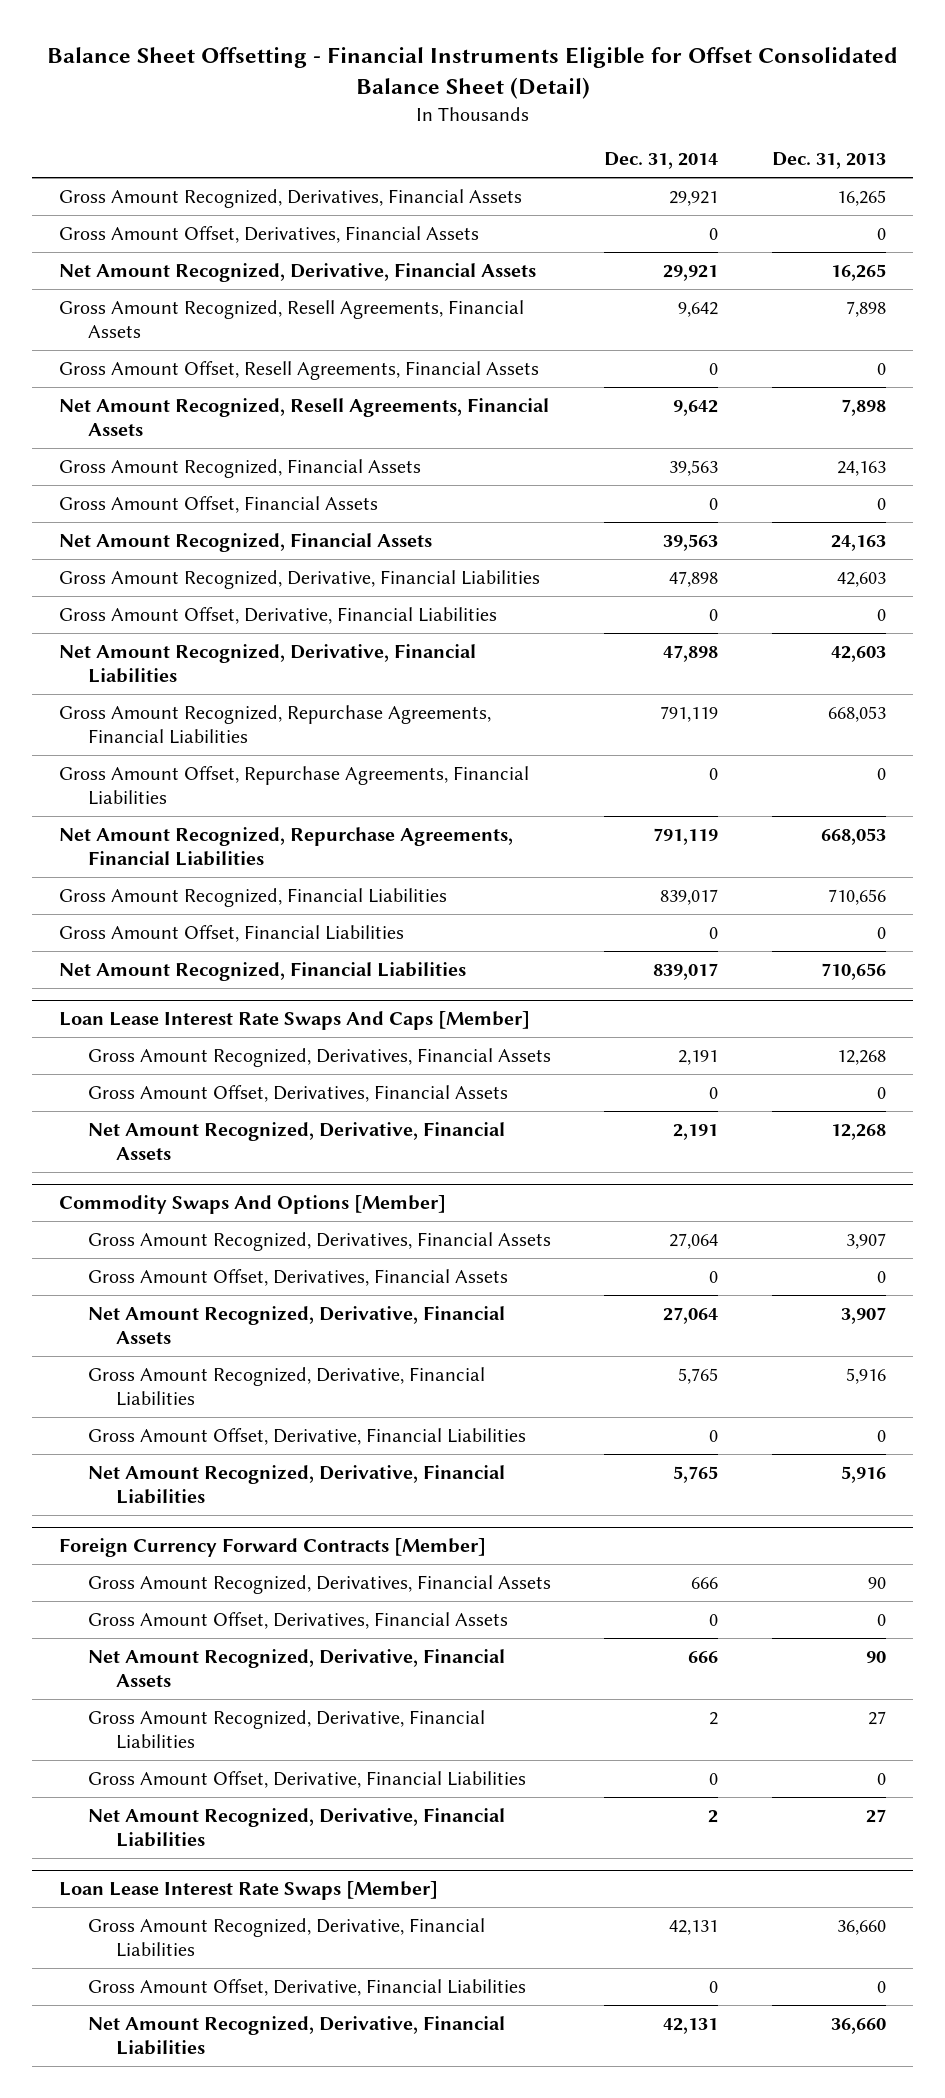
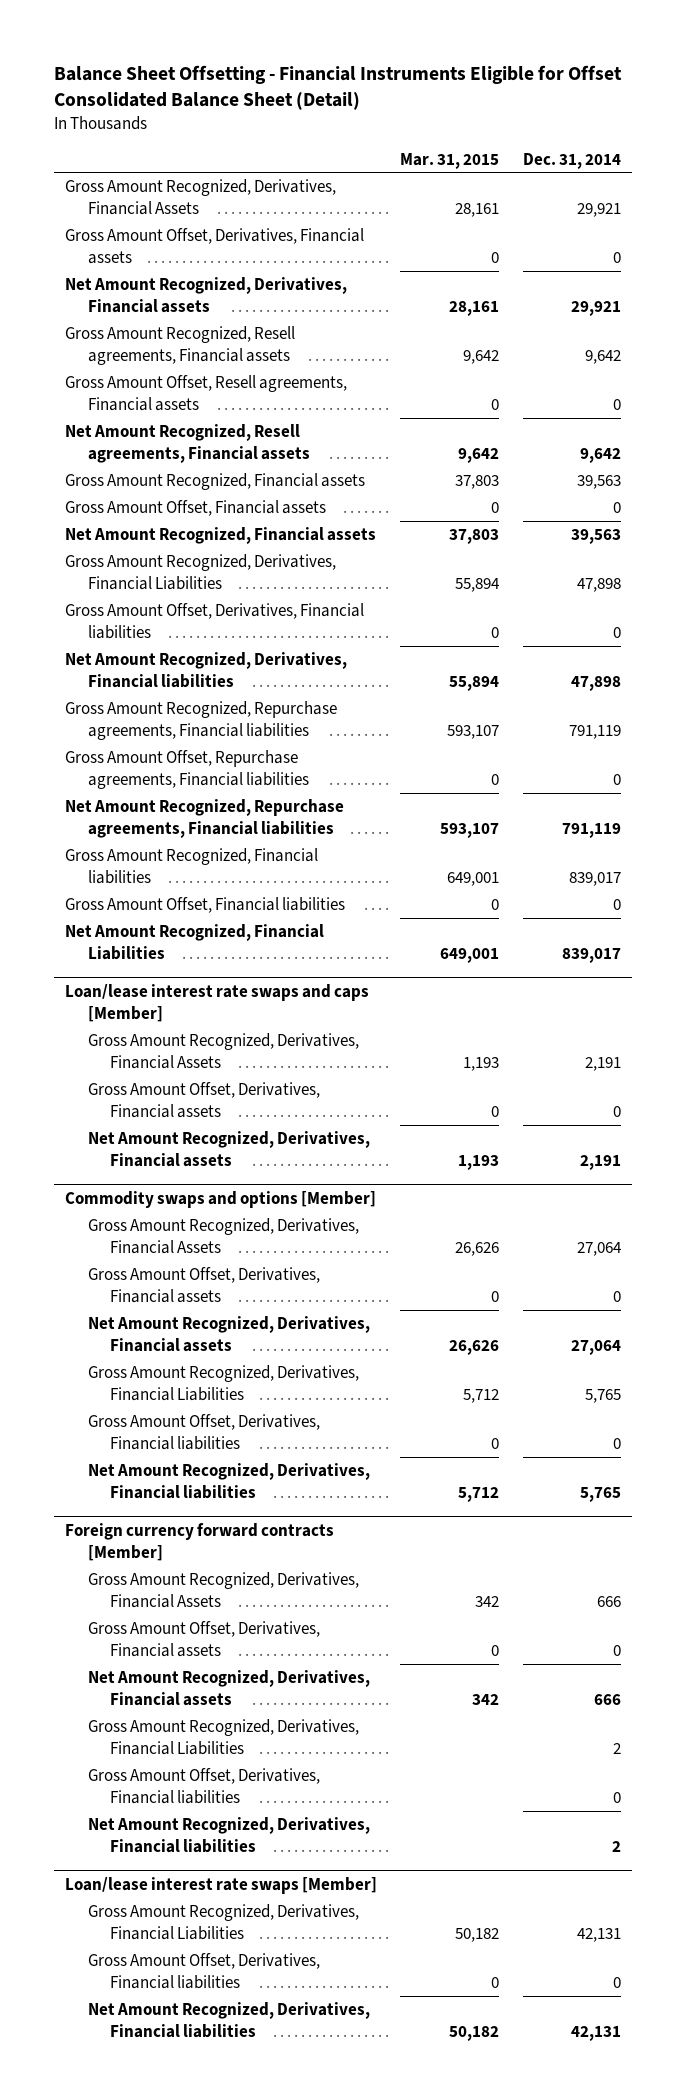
[772,152,887,170] Dec. 31, 2013 -> none
none -> [400,152,500,169] Mar. 31, 2015
[59,225,480,243] Gross Amount Offset, Derivatives, Financial Assets -> [65,227,365,264] Gross Amount Offset, Derivatives, Financial assets
[59,262,537,282] Net Amount Recognized, Derivative, Financial Assets -> [65,276,348,313] Net Amount Recognized, Derivatives, Financial assets
[59,299,525,339] Gross Amount Recognized, Resell Agreements, Financial Assets -> [65,325,296,365] Gross Amount Recognized, Resell agreements, Financial assets
[59,360,540,380] Gross Amount Offset, Resell Agreements, Financial Assets -> [65,374,348,411] Gross Amount Offset, Resell agreements, Financial assets
[59,397,550,437] Net Amount Recognized, Resell Agreements, Financial Assets -> [65,423,310,463] Net Amount Recognized, Resell agreements, Financial assets
[59,458,422,478] Gross Amount Recognized, Financial Assets -> [65,472,366,490] Gross Amount Recognized, Financial assets
[59,495,379,513] Gross Amount Offset, Financial Assets -> [65,499,327,516] Gross Amount Offset, Financial assets
[59,532,433,552] Net Amount Recognized, Financial Assets -> [65,526,377,544] Net Amount Recognized, Financial assets
[59,569,541,589] Gross Amount Recognized, Derivative, Financial Liabilities -> [65,553,337,590] Gross Amount Recognized, Derivatives, Financial Liabilities
[59,606,498,624] Gross Amount Offset, Derivative, Financial Liabilities -> [65,602,365,639] Gross Amount Offset, Derivatives, Financial liabilities
[59,643,477,684] Net Amount Recognized, Derivative, Financial Liabilities -> [65,651,348,688] Net Amount Recognized, Derivatives, Financial liabilities
[59,704,492,745] Gross Amount Recognized, Repurchase Agreements, Financial Liabilities -> [65,700,338,740] Gross Amount Recognized, Repurchase agreements, Financial liabilities
[59,765,530,806] Gross Amount Offset, Repurchase Agreements, Financial Liabilities -> [65,749,309,789] Gross Amount Offset, Repurchase agreements, Financial liabilities
[59,826,514,867] Net Amount Recognized, Repurchase Agreements, Financial Liabilities -> [65,798,345,838] Net Amount Recognized, Repurchase agreements, Financial liabilities
[59,887,448,907] Gross Amount Recognized, Financial Liabilities -> [65,847,319,884] Gross Amount Recognized, Financial liabilities
[59,924,405,942] Gross Amount Offset, Financial Liabilities -> [65,896,346,913] Gross Amount Offset, Financial liabilities
[59,1011,531,1031] Loan Lease Interest Rate Swaps And Caps [Member] -> [65,983,370,1022] Loan/lease interest rate swaps and caps [Member]
[87,1084,508,1102] Gross Amount Offset, Derivatives, Financial Assets -> [87,1081,320,1118] Gross Amount Offset, Derivatives, Financial assets
[87,1121,505,1161] Net Amount Recognized, Derivative, Financial Assets -> [87,1130,370,1167] Net Amount Recognized, Derivatives, Financial assets
[59,1195,447,1215] Commodity Swaps And Options [Member] -> [65,1190,377,1208] Commodity swaps and options [Member]
[87,1268,508,1286] Gross Amount Offset, Derivatives, Financial Assets -> [87,1266,320,1303] Gross Amount Offset, Derivatives, Financial assets
[87,1305,505,1345] Net Amount Recognized, Derivative, Financial Assets -> [87,1315,370,1352] Net Amount Recognized, Derivatives, Financial assets
[87,1366,485,1407] Gross Amount Recognized, Derivative, Financial Liabilities -> [87,1364,359,1401] Gross Amount Recognized, Derivatives, Financial Liabilities
[87,1427,526,1445] Gross Amount Offset, Derivative, Financial Liabilities -> [87,1413,320,1450] Gross Amount Offset, Derivatives, Financial liabilities
[87,1464,505,1505] Net Amount Recognized, Derivative, Financial Liabilities -> [87,1462,370,1499] Net Amount Recognized, Derivatives, Financial liabilities
[59,1538,487,1558] Foreign Currency Forward Contracts [Member] -> [65,1522,335,1561] Foreign currency forward contracts [Member]
[87,1611,508,1629] Gross Amount Offset, Derivatives, Financial Assets -> [87,1620,320,1657] Gross Amount Offset, Derivatives, Financial assets
[87,1648,505,1688] Net Amount Recognized, Derivative, Financial Assets -> [87,1669,370,1706] Net Amount Recognized, Derivatives, Financial assets
[87,1709,485,1750] Gross Amount Recognized, Derivative, Financial Liabilities -> [87,1718,359,1755] Gross Amount Recognized, Derivatives, Financial Liabilities
[87,1770,526,1788] Gross Amount Offset, Derivative, Financial Liabilities -> [87,1767,320,1804] Gross Amount Offset, Derivatives, Financial liabilities
[87,1807,505,1848] Net Amount Recognized, Derivative, Financial Liabilities -> [87,1816,370,1853] Net Amount Recognized, Derivatives, Financial liabilities
[59,1881,439,1901] Loan Lease Interest Rate Swaps [Member] -> [65,1876,378,1894] Loan/lease interest rate swaps [Member]
[87,1917,485,1958] Gross Amount Recognized, Derivative, Financial Liabilities -> [87,1903,359,1940] Gross Amount Recognized, Derivatives, Financial Liabilities
[87,1978,526,1996] Gross Amount Offset, Derivative, Financial Liabilities -> [87,1952,320,1989] Gross Amount Offset, Derivatives, Financial liabilities
[87,2015,505,2056] Net Amount Recognized, Derivative, Financial Liabilities -> [87,2001,370,2038] Net Amount Recognized, Derivatives, Financial liabilities

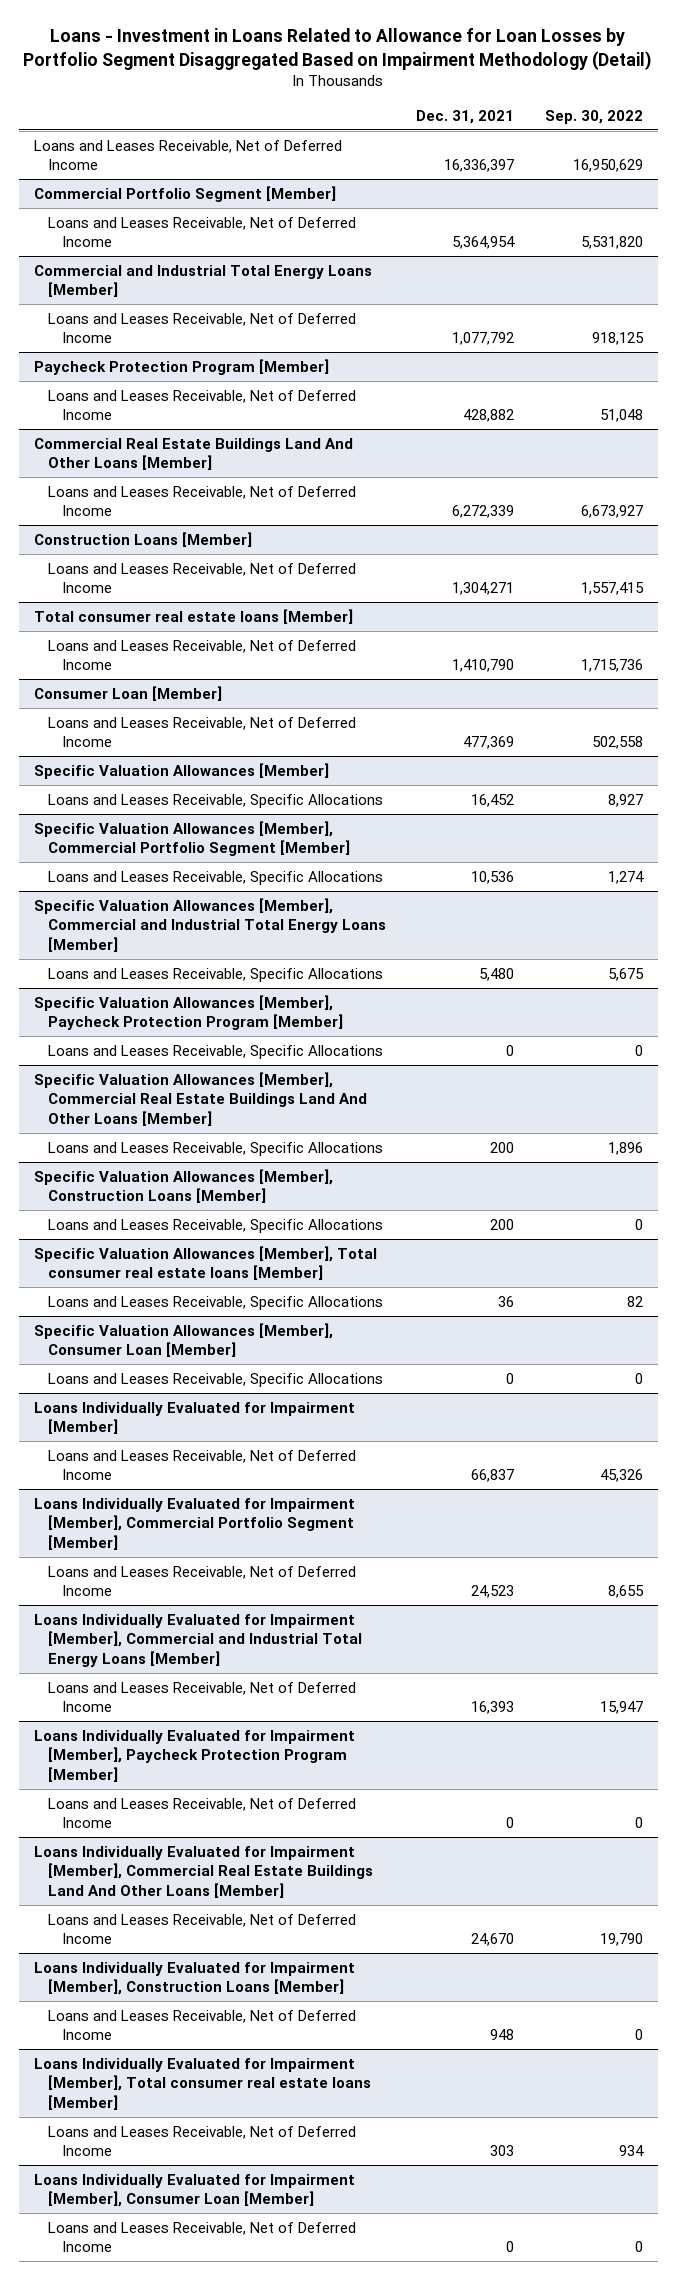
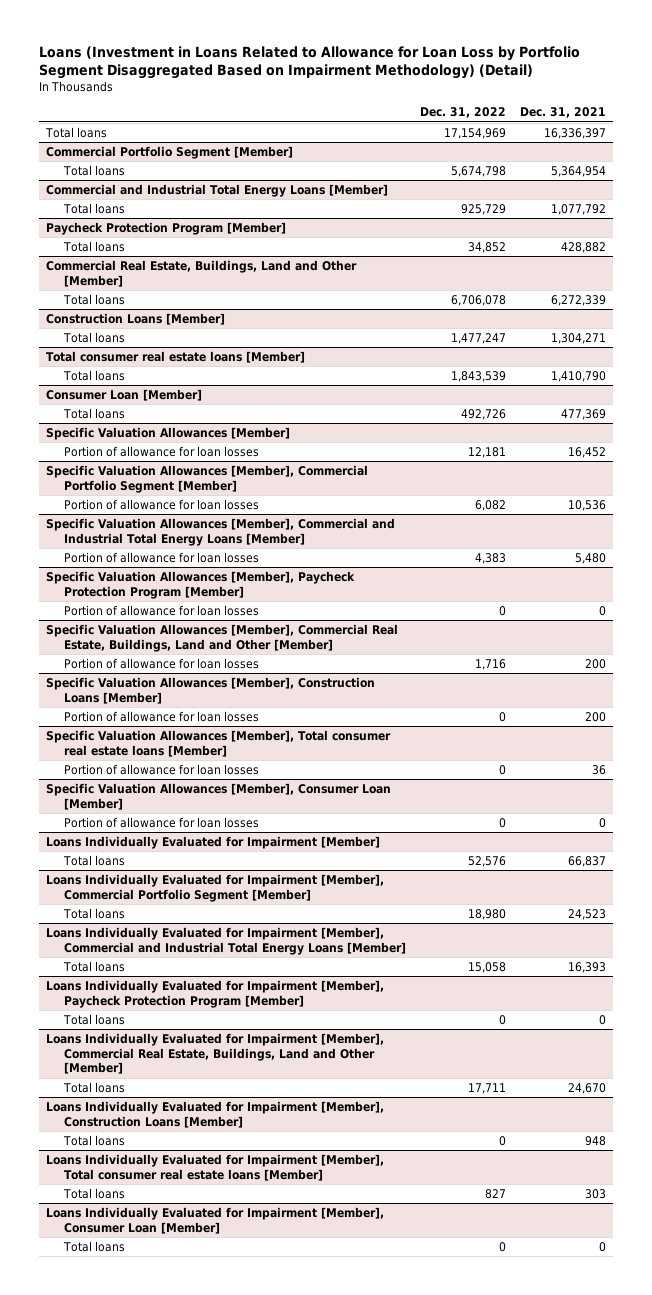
[23,28,653,70] Loans - Investment in Loans Related to Allowance for Loan Losses by Portfolio Segment Disaggregated Based on Impairment Methodology (Detail) -> [38,45,580,79] Loans (Investment in Loans Related to Allowance for Loan Loss by Portfolio Segment Disaggregated Based on Impairment Methodology) (Detail)
[544,109,643,124] Sep. 30, 2022 -> none
none -> [419,107,506,119] Dec. 31, 2022
[33,139,342,171] Loans and Leases Receivable, Net of Deferred Income -> [44,126,107,138] Total loans
[47,216,356,248] Loans and Leases Receivable, Net of Deferred Income -> [62,164,125,176] Total loans
[47,312,356,344] Loans and Leases Receivable, Net of Deferred Income -> [62,202,125,214] Total loans
[47,389,356,421] Loans and Leases Receivable, Net of Deferred Income -> [62,240,125,252] Total loans
[33,437,353,471] Commercial Real Estate Buildings Land And Other Loans [Member] -> [45,259,357,287] Commercial Real Estate, Buildings, Land and Other [Member]
[47,485,356,517] Loans and Leases Receivable, Net of Deferred Income -> [62,293,125,305] Total loans
[47,562,356,594] Loans and Leases Receivable, Net of Deferred Income -> [62,331,125,343] Total loans
[47,639,356,671] Loans and Leases Receivable, Net of Deferred Income -> [62,369,125,381] Total loans
[47,716,356,748] Loans and Leases Receivable, Net of Deferred Income -> [62,407,125,419] Total loans
[47,793,383,808] Loans and Leases Receivable, Specific Allocations -> [63,445,259,457] Portion of allowance for loan losses
[47,870,383,885] Loans and Leases Receivable, Specific Allocations -> [63,498,259,510] Portion of allowance for loan losses
[47,967,383,982] Loans and Leases Receivable, Specific Allocations -> [63,551,259,563] Portion of allowance for loan losses
[47,1044,383,1059] Loans and Leases Receivable, Specific Allocations -> [63,604,259,616] Portion of allowance for loan losses
[33,1071,367,1126] Specific Valuation Allowances [Member], Commercial Real Estate Buildings Land And Other Loans [Member] -> [45,623,398,652] Specific Valuation Allowances [Member], Commercial Real Estate, Buildings, Land and Other [Member]
[47,1141,383,1156] Loans and Leases Receivable, Specific Allocations -> [63,657,259,669] Portion of allowance for loan losses
[47,1218,383,1233] Loans and Leases Receivable, Specific Allocations -> [63,710,259,722] Portion of allowance for loan losses
[47,1295,383,1310] Loans and Leases Receivable, Specific Allocations -> [63,763,259,775] Portion of allowance for loan losses
[47,1372,383,1387] Loans and Leases Receivable, Specific Allocations -> [63,816,259,828] Portion of allowance for loan losses
[47,1449,356,1481] Loans and Leases Receivable, Net of Deferred Income -> [62,854,125,866] Total loans
[47,1565,356,1597] Loans and Leases Receivable, Net of Deferred Income -> [62,907,125,919] Total loans
[47,1681,356,1713] Loans and Leases Receivable, Net of Deferred Income -> [62,960,125,972] Total loans
[47,1797,356,1829] Loans and Leases Receivable, Net of Deferred Income -> [62,1013,125,1025] Total loans
[33,1845,373,1898] Loans Individually Evaluated for Impairment [Member], Commercial Real Estate Buildings Land And Other Loans [Member] -> [45,1032,384,1075] Loans Individually Evaluated for Impairment [Member], Commercial Real Estate, Buildings, Land and Other [Member]
[47,1913,356,1945] Loans and Leases Receivable, Net of Deferred Income -> [62,1081,125,1093] Total loans
[47,2009,356,2041] Loans and Leases Receivable, Net of Deferred Income -> [62,1134,125,1146] Total loans
[47,2125,356,2157] Loans and Leases Receivable, Net of Deferred Income -> [62,1187,125,1199] Total loans
[47,2221,356,2253] Loans and Leases Receivable, Net of Deferred Income -> [62,1240,125,1252] Total loans

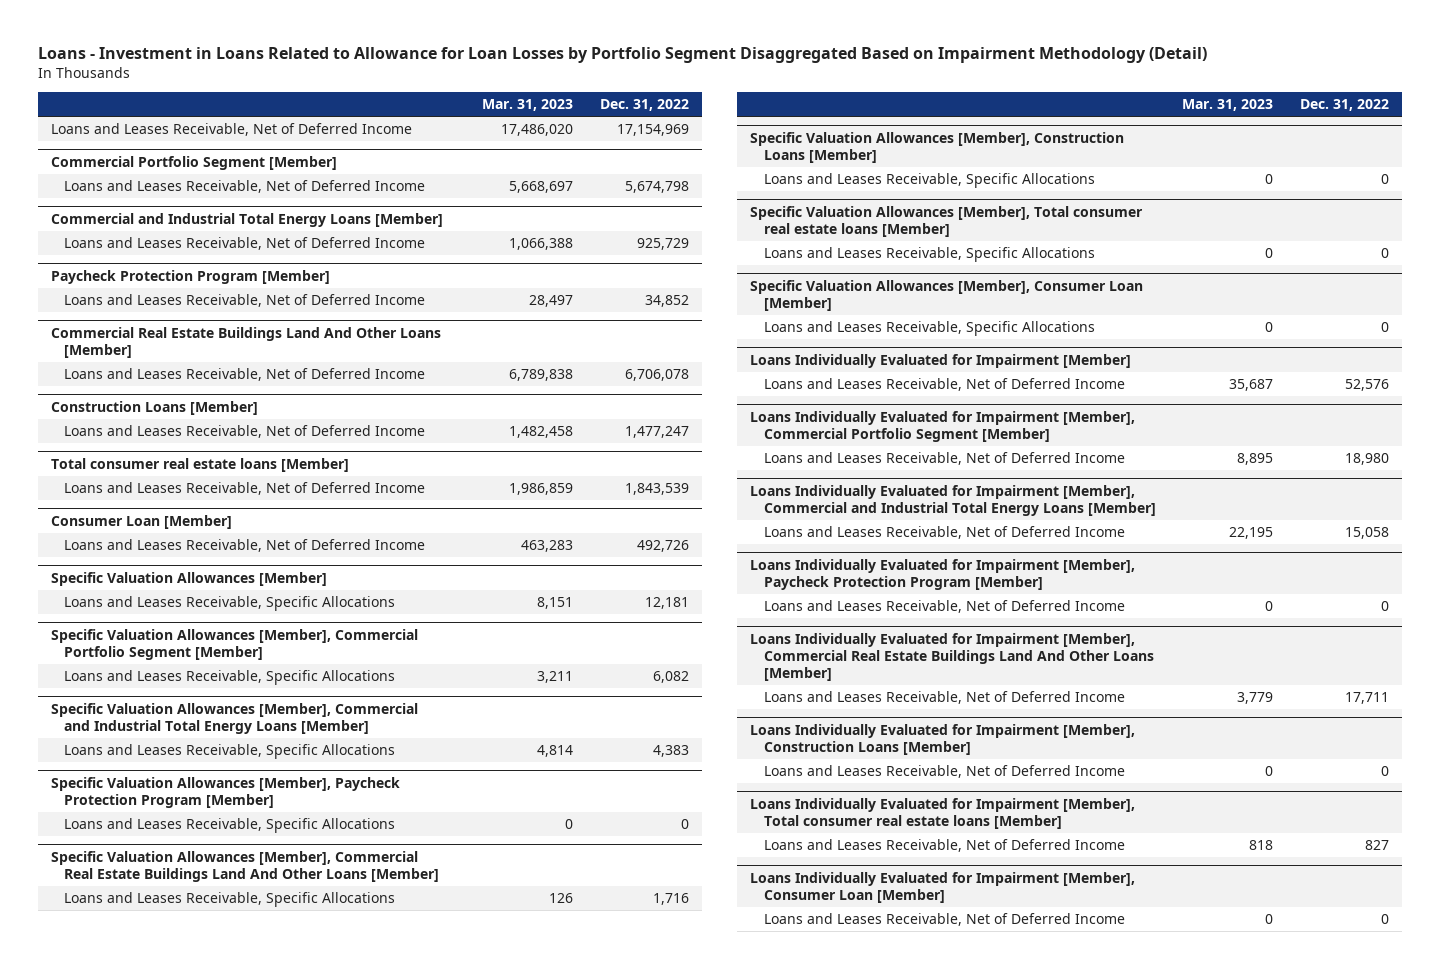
[38,45,580,79] Loans (Investment in Loans Related to Allowance for Loan Loss by Portfolio Segment Disaggregated Based on Impairment Methodology) (Detail) -> [37,47,1207,64] Loans - Investment in Loans Related to Allowance for Loan Losses by Portfolio Segment Disaggregated Based on Impairment Methodology (Detail)
[520,107,607,119] Dec. 31, 2021 -> none
none -> [482,99,574,112] Mar. 31, 2023
[44,126,107,138] Total loans -> [50,123,412,137] Loans and Leases Receivable, Net of Deferred Income
[62,164,125,176] Total loans -> [63,180,425,194] Loans and Leases Receivable, Net of Deferred Income
[62,202,125,214] Total loans -> [63,237,425,251] Loans and Leases Receivable, Net of Deferred Income
[62,240,125,252] Total loans -> [63,294,425,308] Loans and Leases Receivable, Net of Deferred Income
[45,259,357,287] Commercial Real Estate, Buildings, Land and Other [Member] -> [50,326,441,358] Commercial Real Estate Buildings Land And Other Loans [Member]
[62,293,125,305] Total loans -> [63,368,425,382] Loans and Leases Receivable, Net of Deferred Income
[62,331,125,343] Total loans -> [63,425,425,439] Loans and Leases Receivable, Net of Deferred Income
[62,369,125,381] Total loans -> [63,482,425,496] Loans and Leases Receivable, Net of Deferred Income
[62,407,125,419] Total loans -> [63,539,425,553] Loans and Leases Receivable, Net of Deferred Income
[63,445,259,457] Portion of allowance for loan losses -> [63,596,395,612] Loans and Leases Receivable, Specific Allocations
[63,498,259,510] Portion of allowance for loan losses -> [63,670,395,686] Loans and Leases Receivable, Specific Allocations
[63,551,259,563] Portion of allowance for loan losses -> [63,744,395,760] Loans and Leases Receivable, Specific Allocations
[63,604,259,616] Portion of allowance for loan losses -> [63,818,395,834] Loans and Leases Receivable, Specific Allocations
[45,623,398,652] Specific Valuation Allowances [Member], Commercial Real Estate, Buildings, Land and Other [Member] -> [50,850,439,882] Specific Valuation Allowances [Member], Commercial Real Estate Buildings Land And Other Loans [Member]
[63,657,259,669] Portion of allowance for loan losses -> [63,892,395,908] Loans and Leases Receivable, Specific Allocations
[63,710,259,722] Portion of allowance for loan losses -> [763,173,1095,189] Loans and Leases Receivable, Specific Allocations
[63,763,259,775] Portion of allowance for loan losses -> [763,247,1095,263] Loans and Leases Receivable, Specific Allocations
[63,816,259,828] Portion of allowance for loan losses -> [763,321,1095,337] Loans and Leases Receivable, Specific Allocations
[62,854,125,866] Total loans -> [763,378,1125,392] Loans and Leases Receivable, Net of Deferred Income
[62,907,125,919] Total loans -> [763,452,1125,466] Loans and Leases Receivable, Net of Deferred Income
[62,960,125,972] Total loans -> [763,526,1125,540] Loans and Leases Receivable, Net of Deferred Income
[62,1013,125,1025] Total loans -> [763,600,1125,614] Loans and Leases Receivable, Net of Deferred Income
[45,1032,384,1075] Loans Individually Evaluated for Impairment [Member], Commercial Real Estate, Buildings, Land and Other [Member] -> [750,632,1154,681] Loans Individually Evaluated for Impairment [Member], Commercial Real Estate Buildings Land And Other Loans [Member]
[62,1081,125,1093] Total loans -> [763,691,1125,705] Loans and Leases Receivable, Net of Deferred Income
[62,1134,125,1146] Total loans -> [763,765,1125,779] Loans and Leases Receivable, Net of Deferred Income
[62,1187,125,1199] Total loans -> [763,839,1125,853] Loans and Leases Receivable, Net of Deferred Income
[62,1240,125,1252] Total loans -> [763,913,1125,927] Loans and Leases Receivable, Net of Deferred Income

